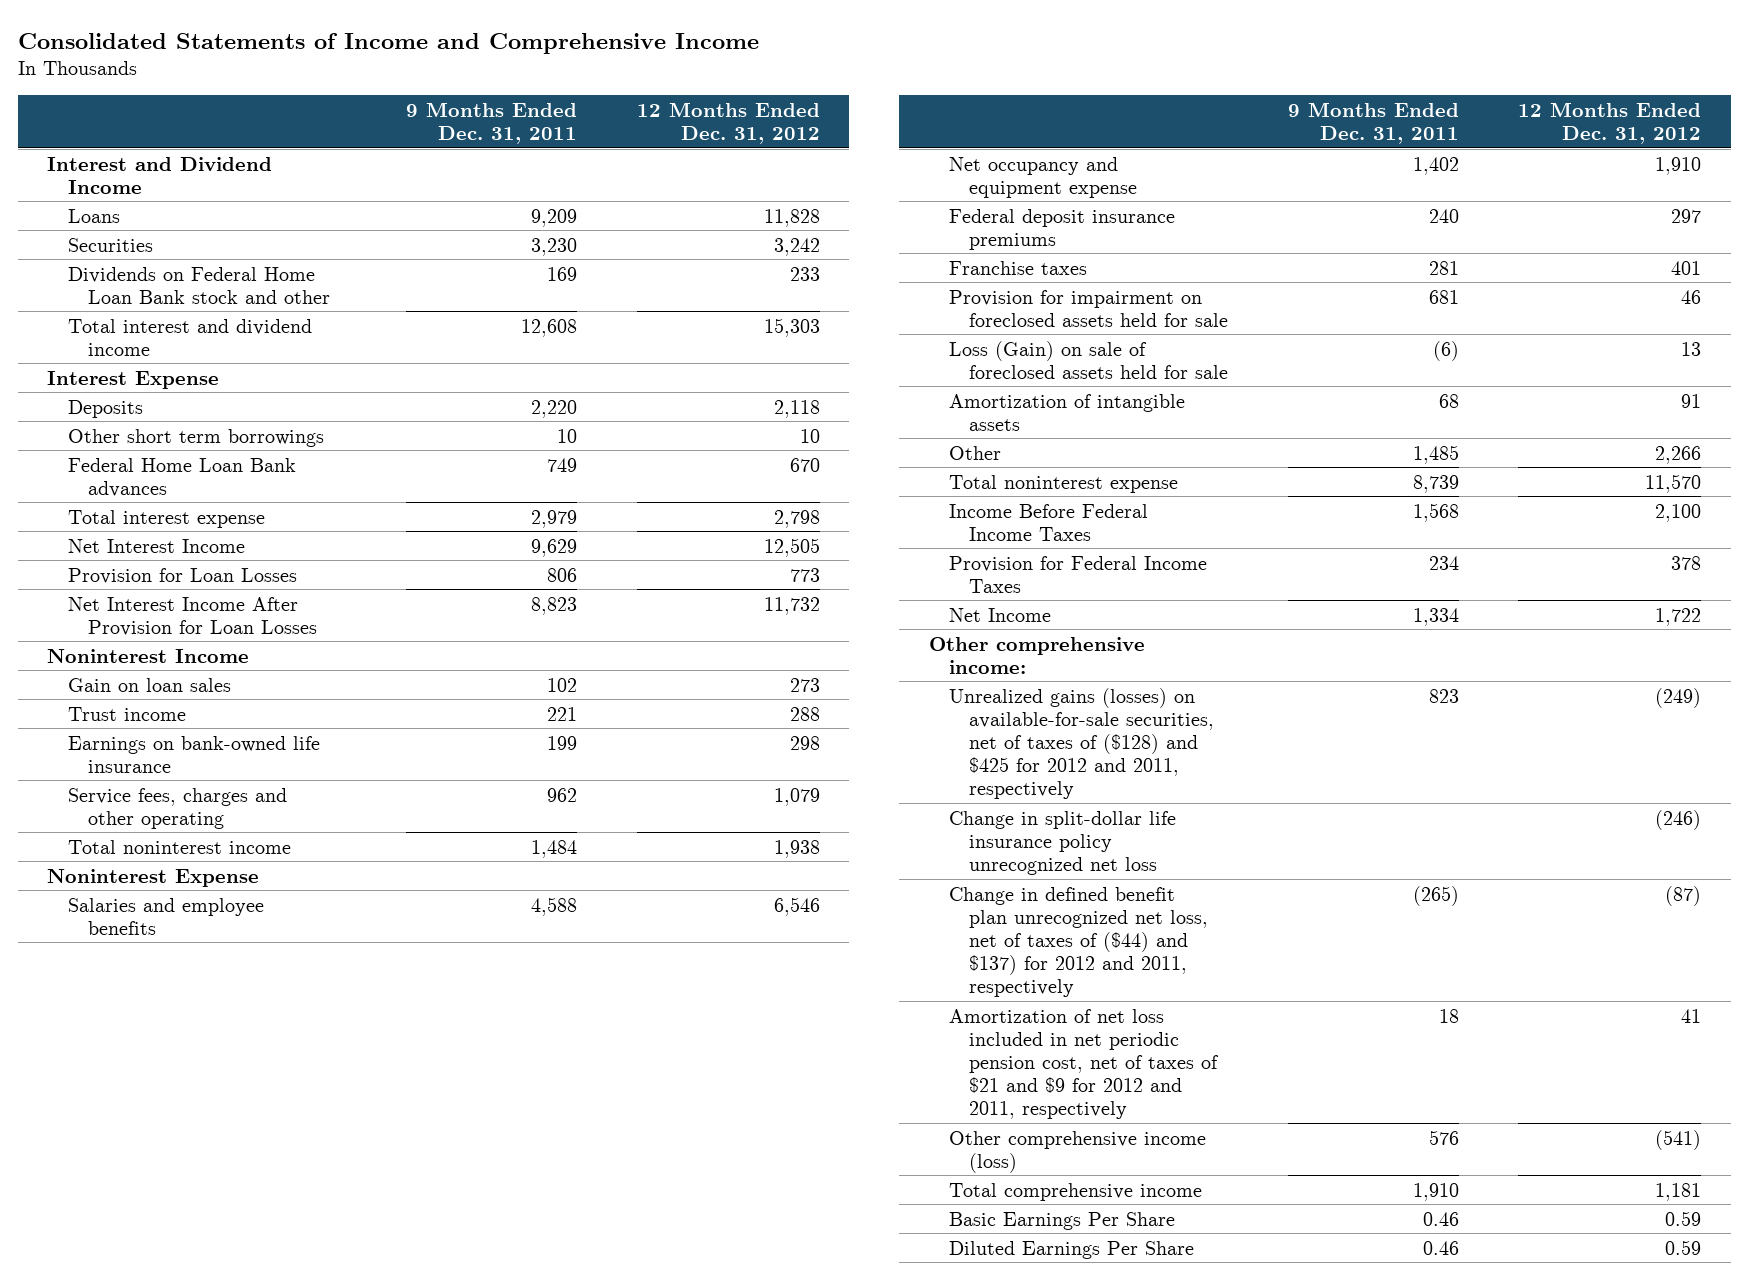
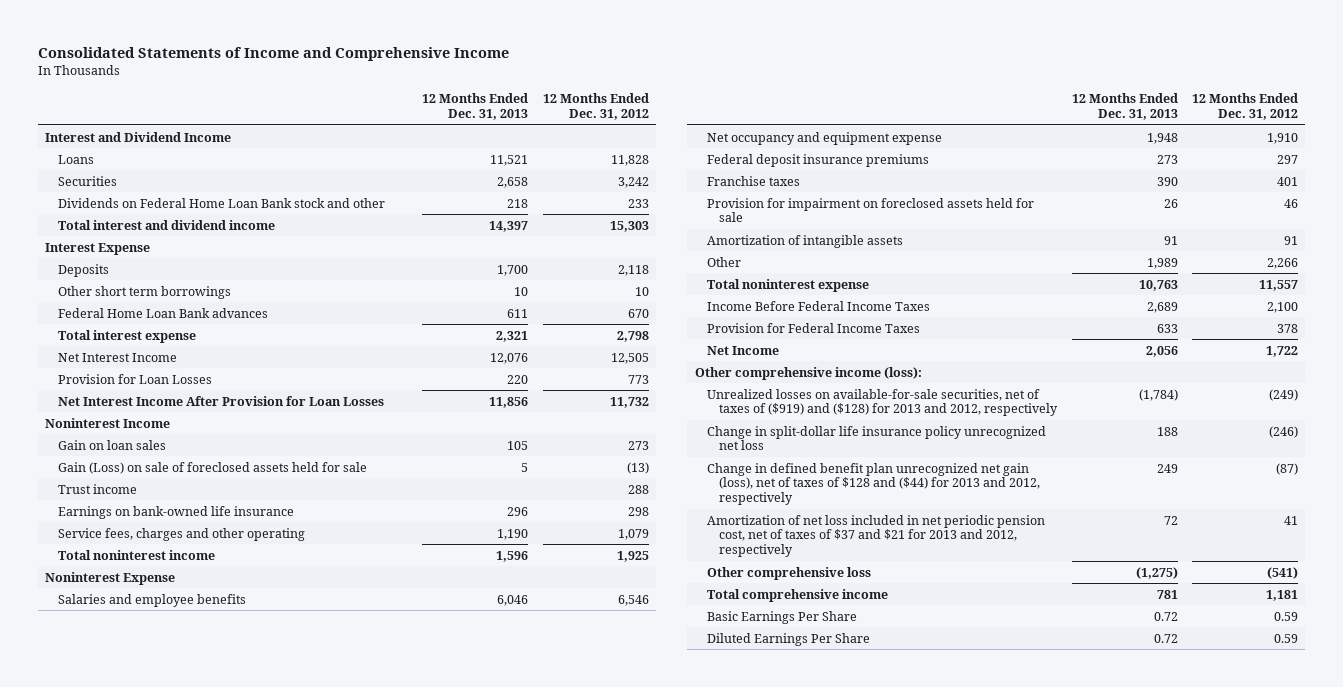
[406,101,578,145] 9 Months Ended Dec. 31, 2011 -> none
none -> [422,93,529,121] 12 Months Ended Dec. 31, 2013
none -> [57,461,367,474] Gain (Loss) on sale of foreclosed assets held for sale
[773,839,820,858] 1,938 -> [616,550,649,562] 1,925
[949,340,1229,379] Loss (Gain) on sale of foreclosed assets held for sale -> none
[1645,473,1702,493] 11,570 -> [1258,279,1298,291] 11,557
[928,636,1145,674] Other comprehensive income: -> [694,366,922,380] Other comprehensive income (loss):
[949,687,1215,800] Unrealized gains (losses) on available-for-sale securities, net of taxes of ($128) and $425 for 2012 and 2011, respectively -> [706,388,1059,417] Unrealized losses on available-for-sale securities, net of taxes of ($919) and ($128) for 2013 and 2012, respectively
[949,886,1209,998] Change in defined benefit plan unrecognized net loss, net of taxes of ($44) and $137) for 2012 and 2011, respectively -> [706,462,1041,506] Change in defined benefit plan unrecognized net gain (loss), net of taxes of $128 and ($44) for 2013 and 2012, respectively
[949,1008,1220,1120] Amortization of net loss included in net periodic pension cost, net of taxes of $21 and $9 for 2012 and 2011, respectively -> [706,514,1045,558] Amortization of net loss included in net periodic pension cost, net of taxes of $37 and $21 for 2013 and 2012, respectively
[949,1130,1207,1173] Other comprehensive income (loss) -> [706,566,871,580] Other comprehensive loss

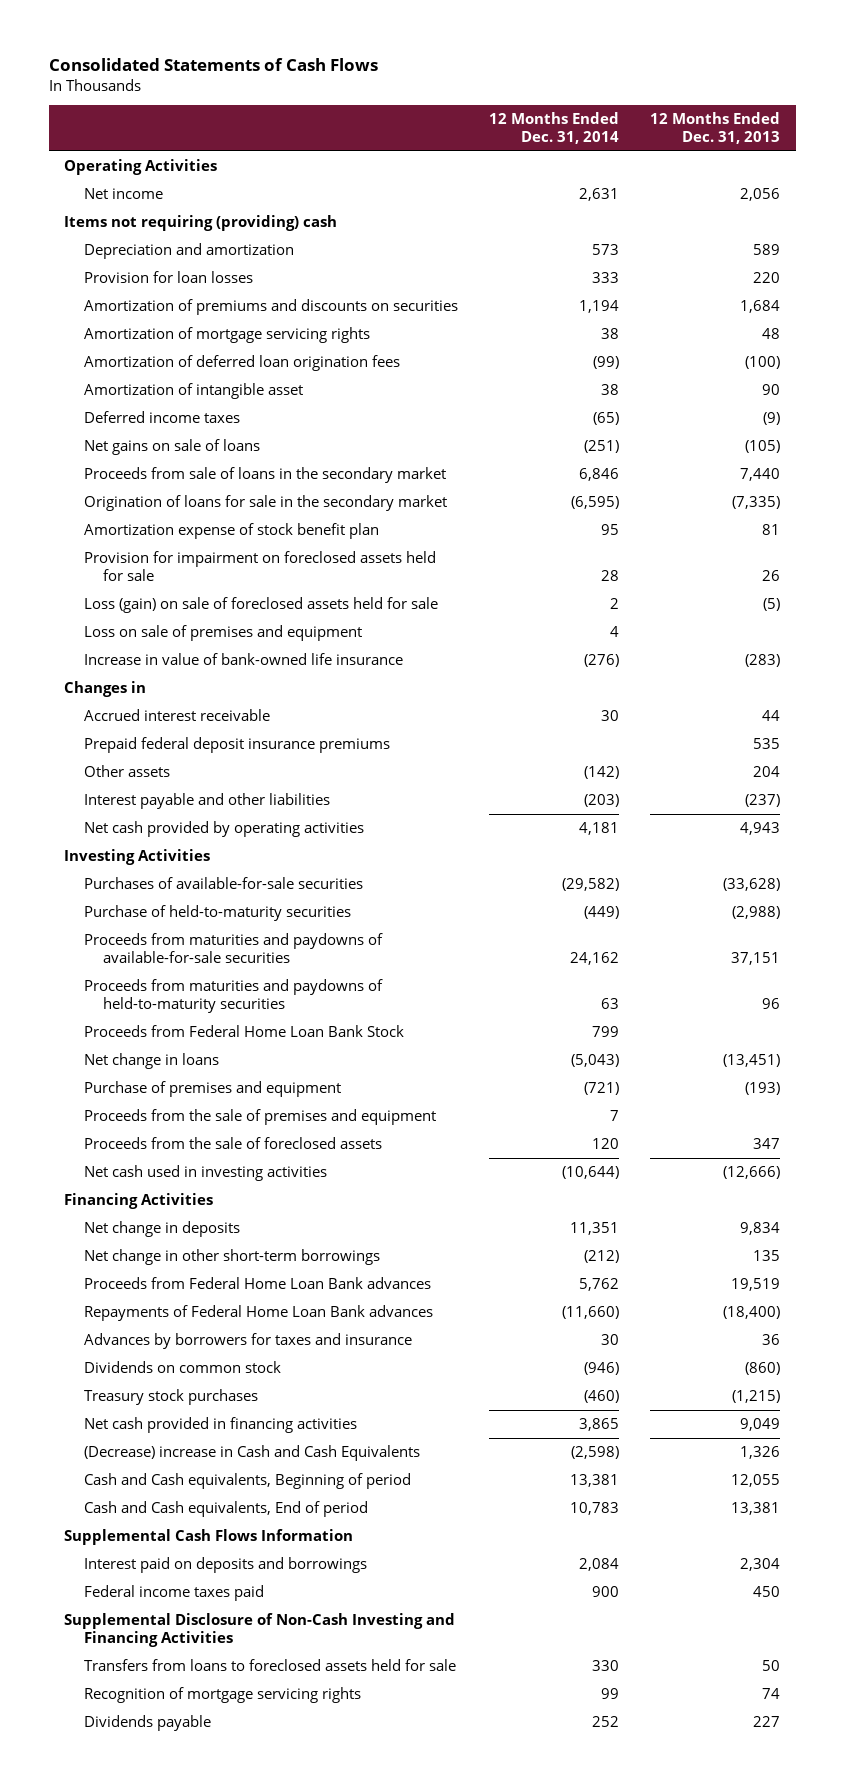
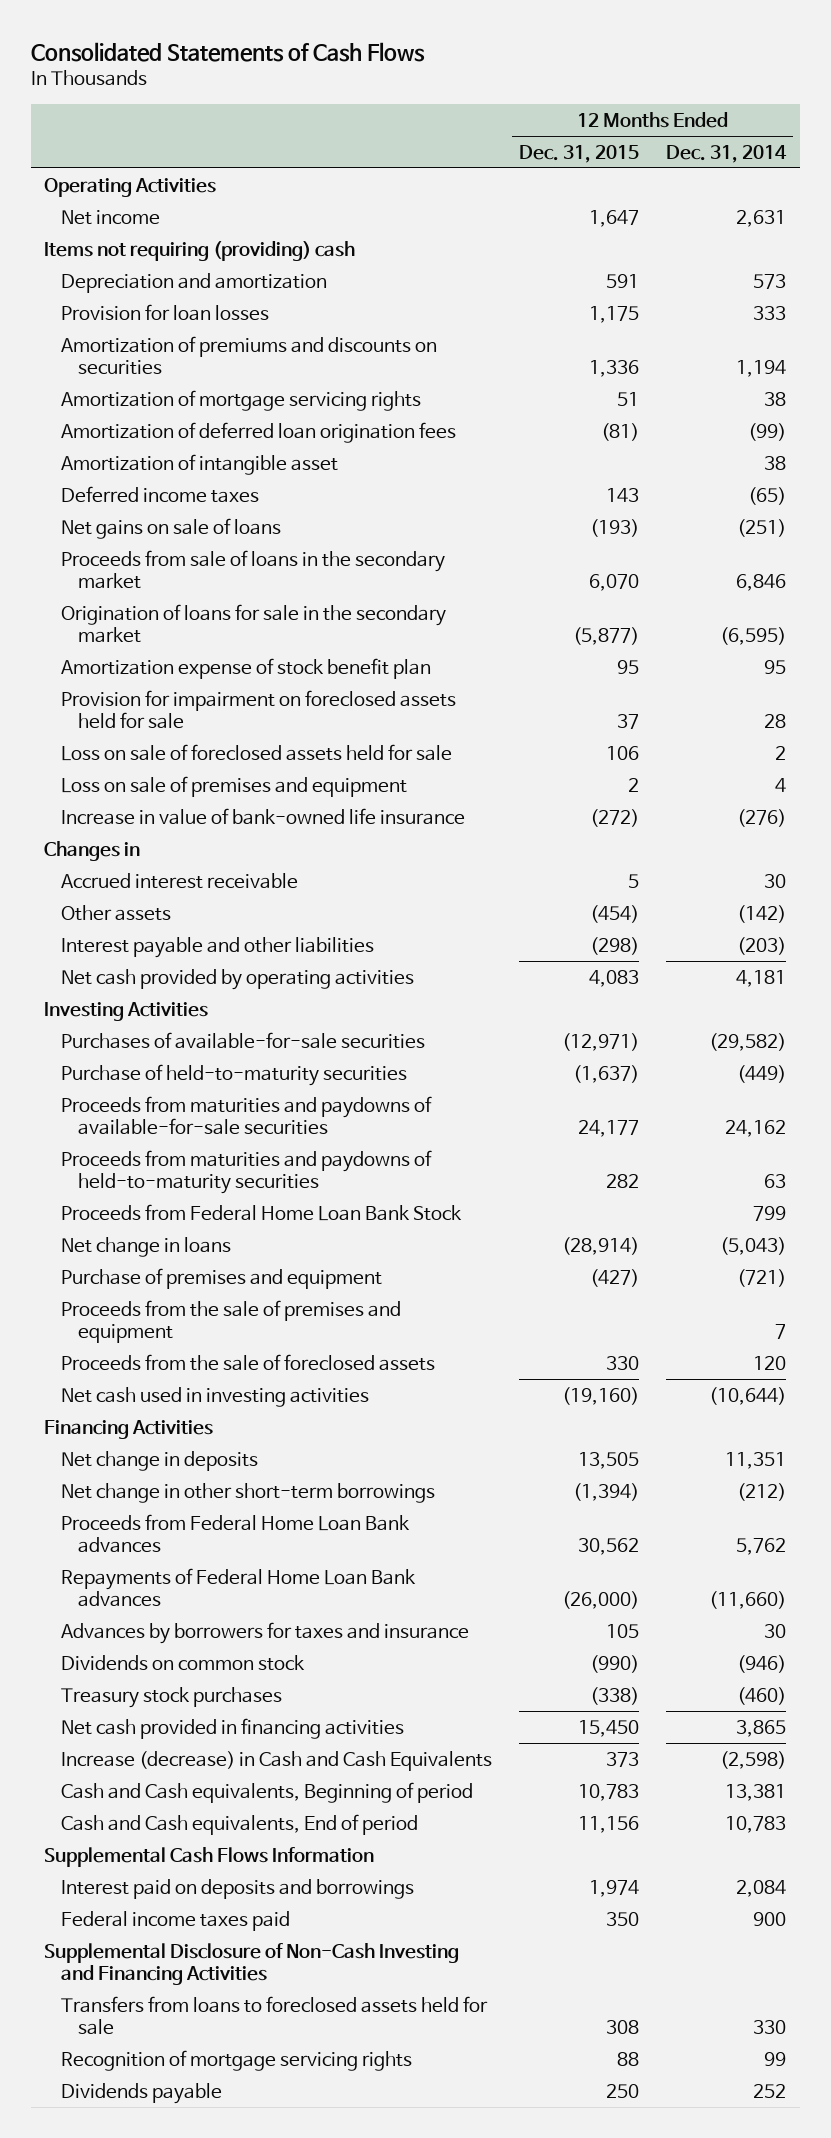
[650,112,781,144] 12 Months Ended Dec. 31, 2013 -> none
none -> [519,144,640,163] Dec. 31, 2015
[83,597,438,614] Loss (gain) on sale of foreclosed assets held for sale -> [61,743,453,761] Loss on sale of foreclosed assets held for sale
[83,737,390,754] Prepaid federal deposit insurance premiums -> none
[83,1445,420,1462] (Decrease) increase in Cash and Cash Equivalents -> [61,1750,493,1771] Increase (decrease) in Cash and Cash Equivalents

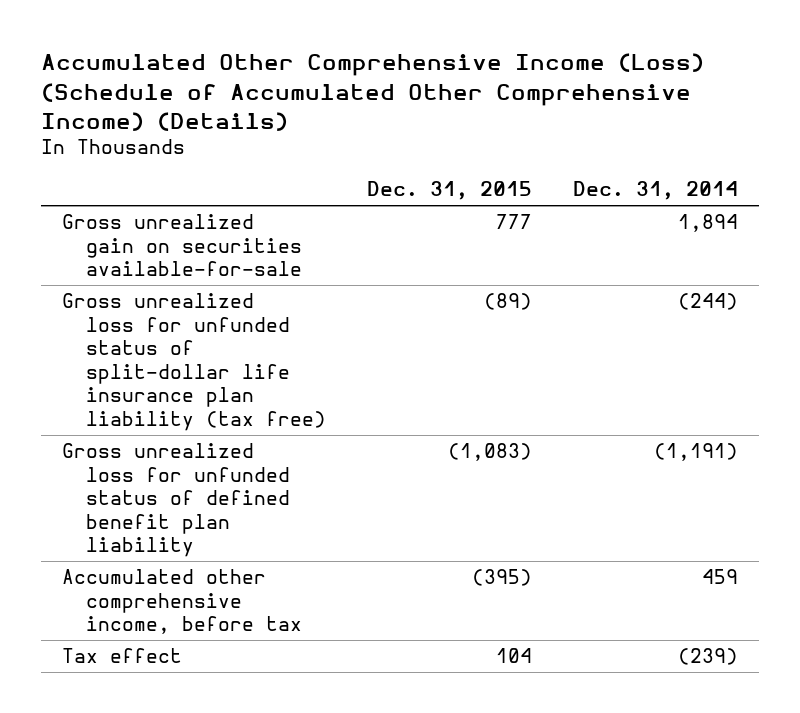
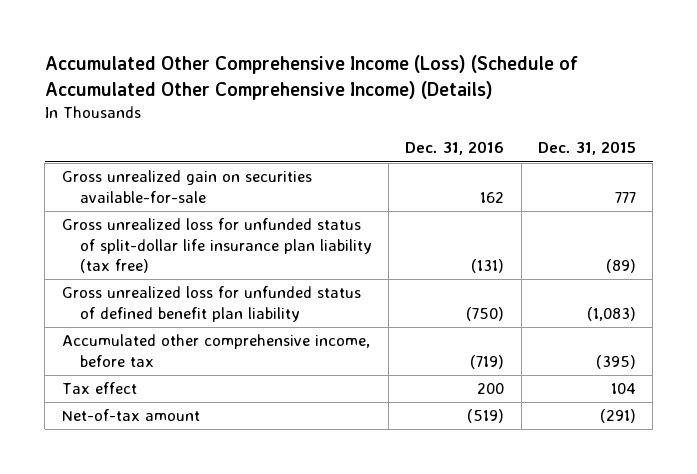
[573,181,739,201] Dec. 31, 2014 -> none
none -> [405,141,505,156] Dec. 31, 2016
none -> [61,409,200,422] Net-of-tax amount

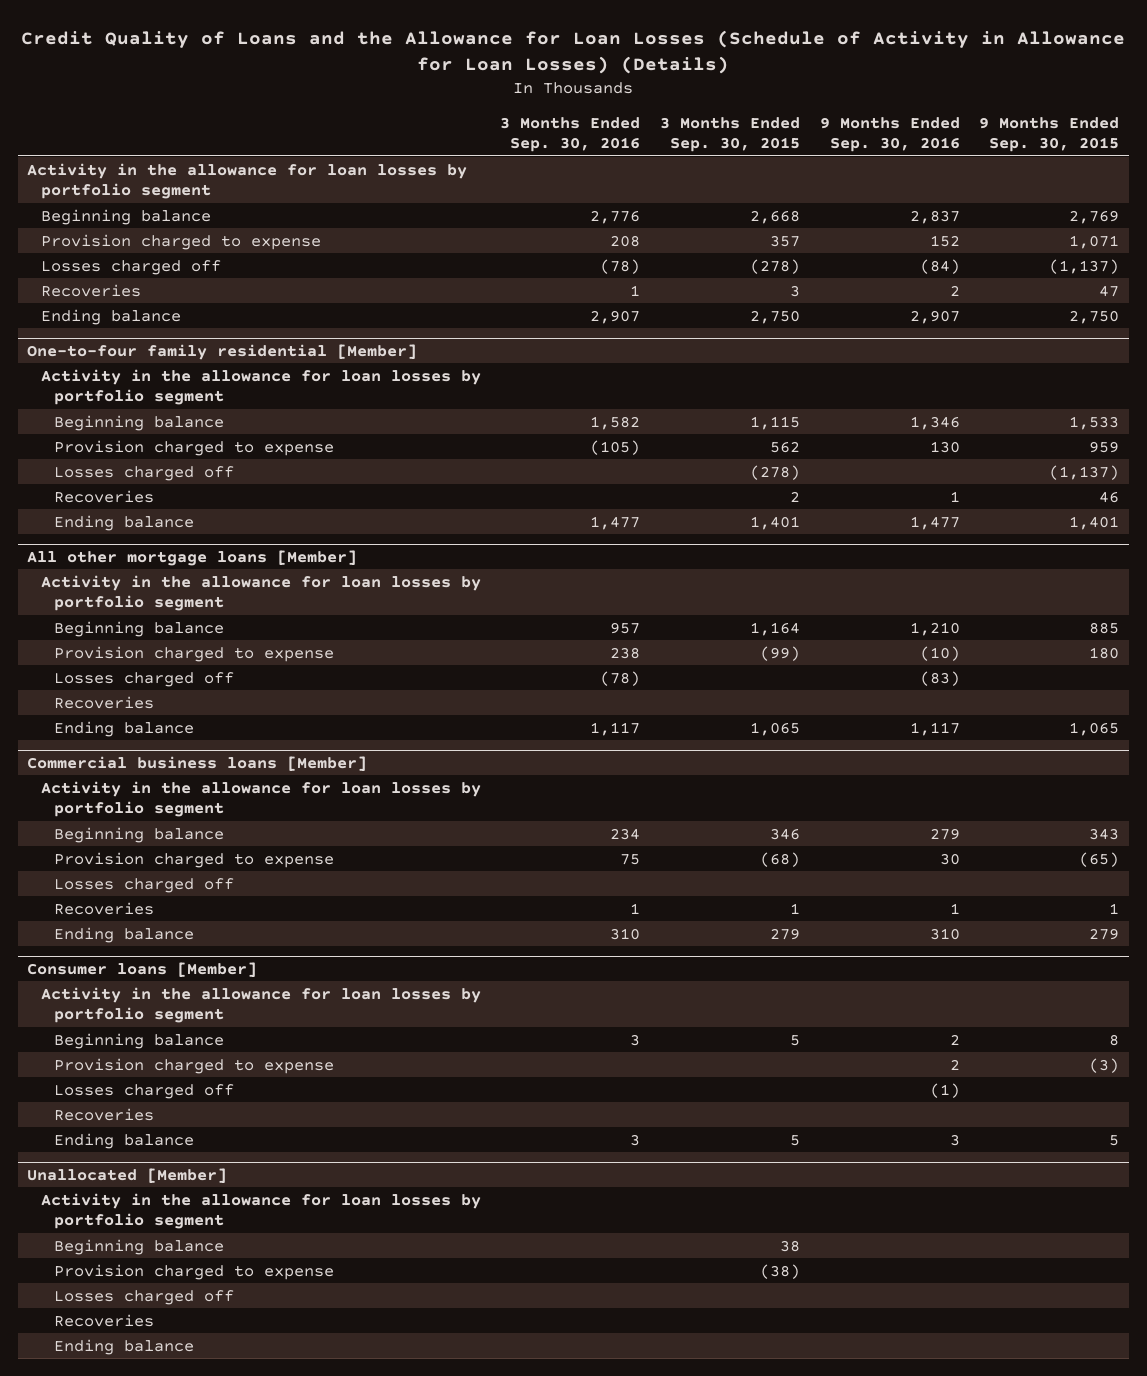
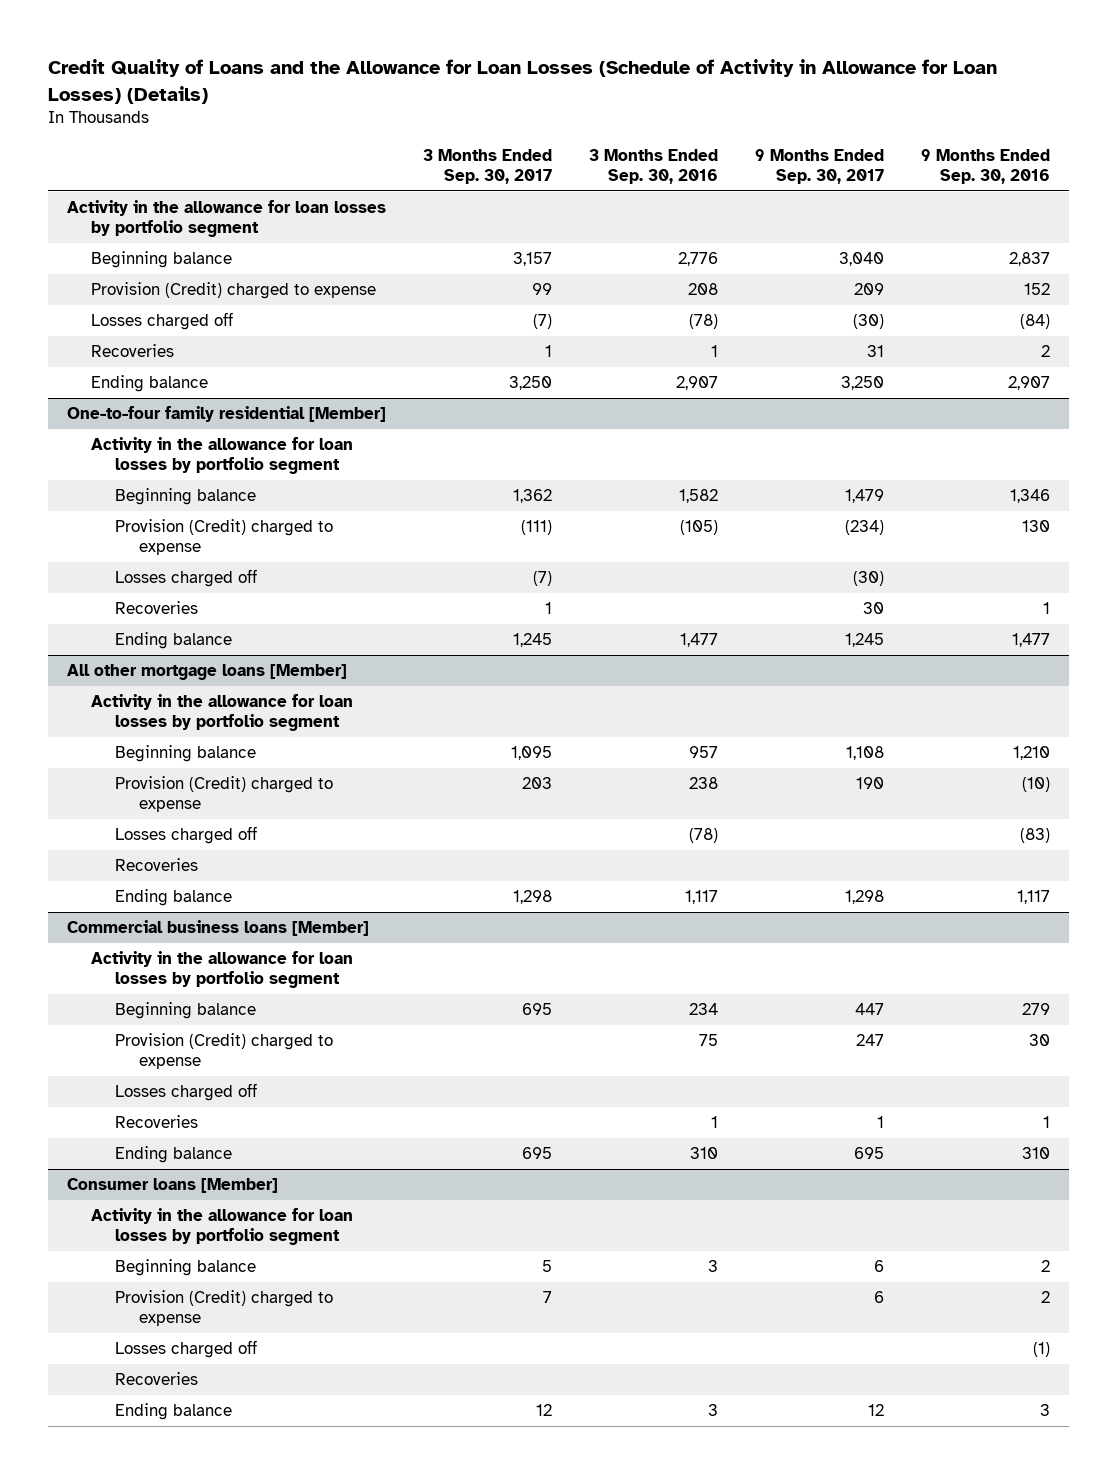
[659,116,800,153] 3 Months Ended Sep. 30, 2015 -> none
[979,116,1120,153] 9 Months Ended Sep. 30, 2015 -> none
none -> [422,149,552,185] 3 Months Ended Sep. 30, 2017
none -> [755,149,885,185] 9 Months Ended Sep. 30, 2017
[40,233,321,250] Provision charged to expense -> [90,282,376,300] Provision (Credit) charged to expense
[53,439,334,456] Provision charged to expense -> [115,519,334,555] Provision (Credit) charged to expense
[53,645,334,662] Provision charged to expense -> [115,776,334,812] Provision (Credit) charged to expense
[53,851,334,868] Provision charged to expense -> [115,1033,334,1069] Provision (Credit) charged to expense
[53,1057,334,1074] Provision charged to expense -> [115,1290,334,1326] Provision (Credit) charged to expense
[27,1167,228,1183] Unallocated [Member] -> none
[40,1192,481,1230] Activity in the allowance for loan losses by portfolio segment -> none
[53,1238,224,1255] Beginning balance -> none
[53,1263,334,1280] Provision charged to expense -> none
[53,1289,234,1305] Losses charged off -> none
[53,1313,154,1327] Recoveries -> none
[53,1338,194,1355] Ending balance -> none

